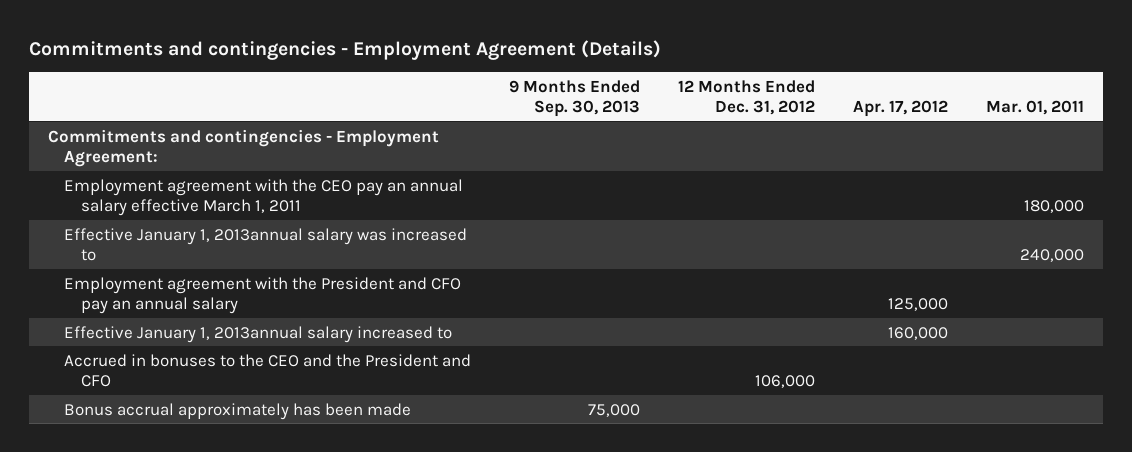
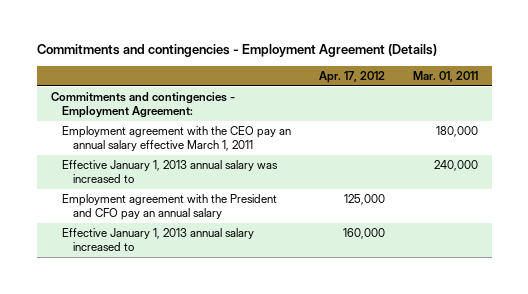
[509,79,641,118] 9 Months Ended Sep. 30, 2013 -> none
[678,79,816,116] 12 Months Ended Dec. 31, 2012 -> none
[64,227,468,261] Effective January 1, 2013annual salary was increased to -> [61,160,278,183] Effective January 1, 2013 annual salary was increased to
[64,353,472,387] Accrued in bonuses to the CEO and the President and CFO -> none
[64,402,412,420] Bonus accrual approximately has been made -> none
[64,325,453,343] Effective January 1, 2013annual salary increased to -> [61,228,254,251] Effective January 1, 2013 annual salary increased to

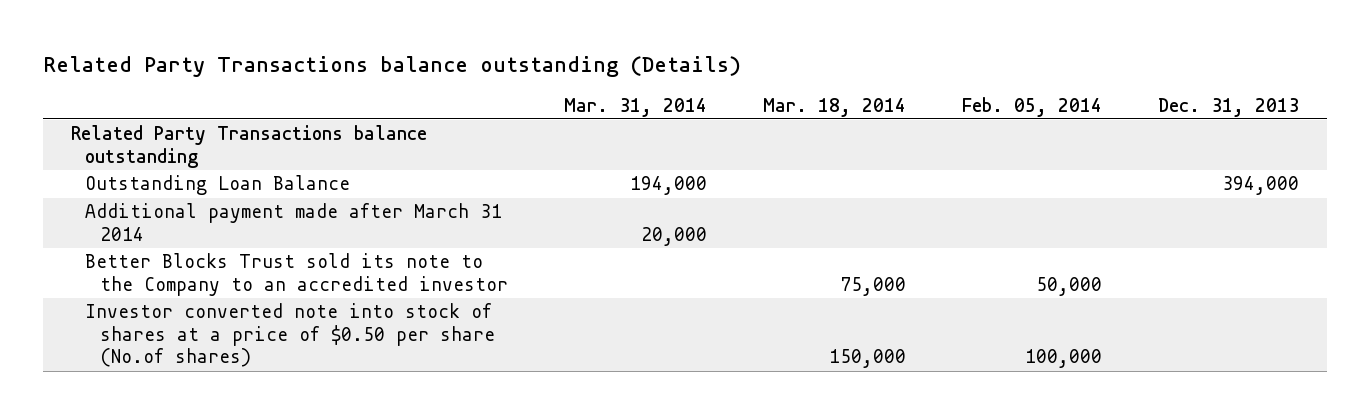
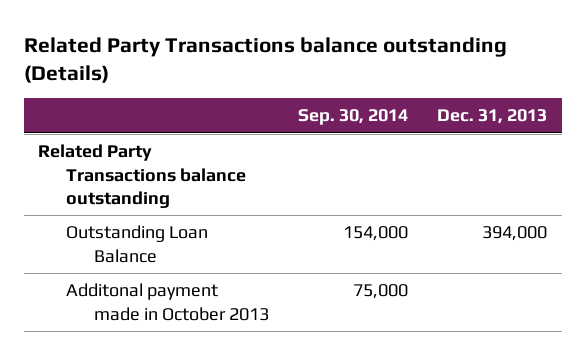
[563,97,707,117] Mar. 31, 2014 -> none
[762,97,906,117] Mar. 18, 2014 -> none
[961,96,1102,117] Feb. 05, 2014 -> none
none -> [298,109,409,126] Sep. 30, 2014
[85,253,508,296] Better Blocks Trust sold its note to the Company to an accredited investor -> none
[85,303,495,368] Investor converted note into stock of shares at a price of $0.50 per share (No.of shares) -> none
[85,203,503,241] Additional payment made after March 31 2014 -> [66,283,270,321] Additonal payment made in October 2013

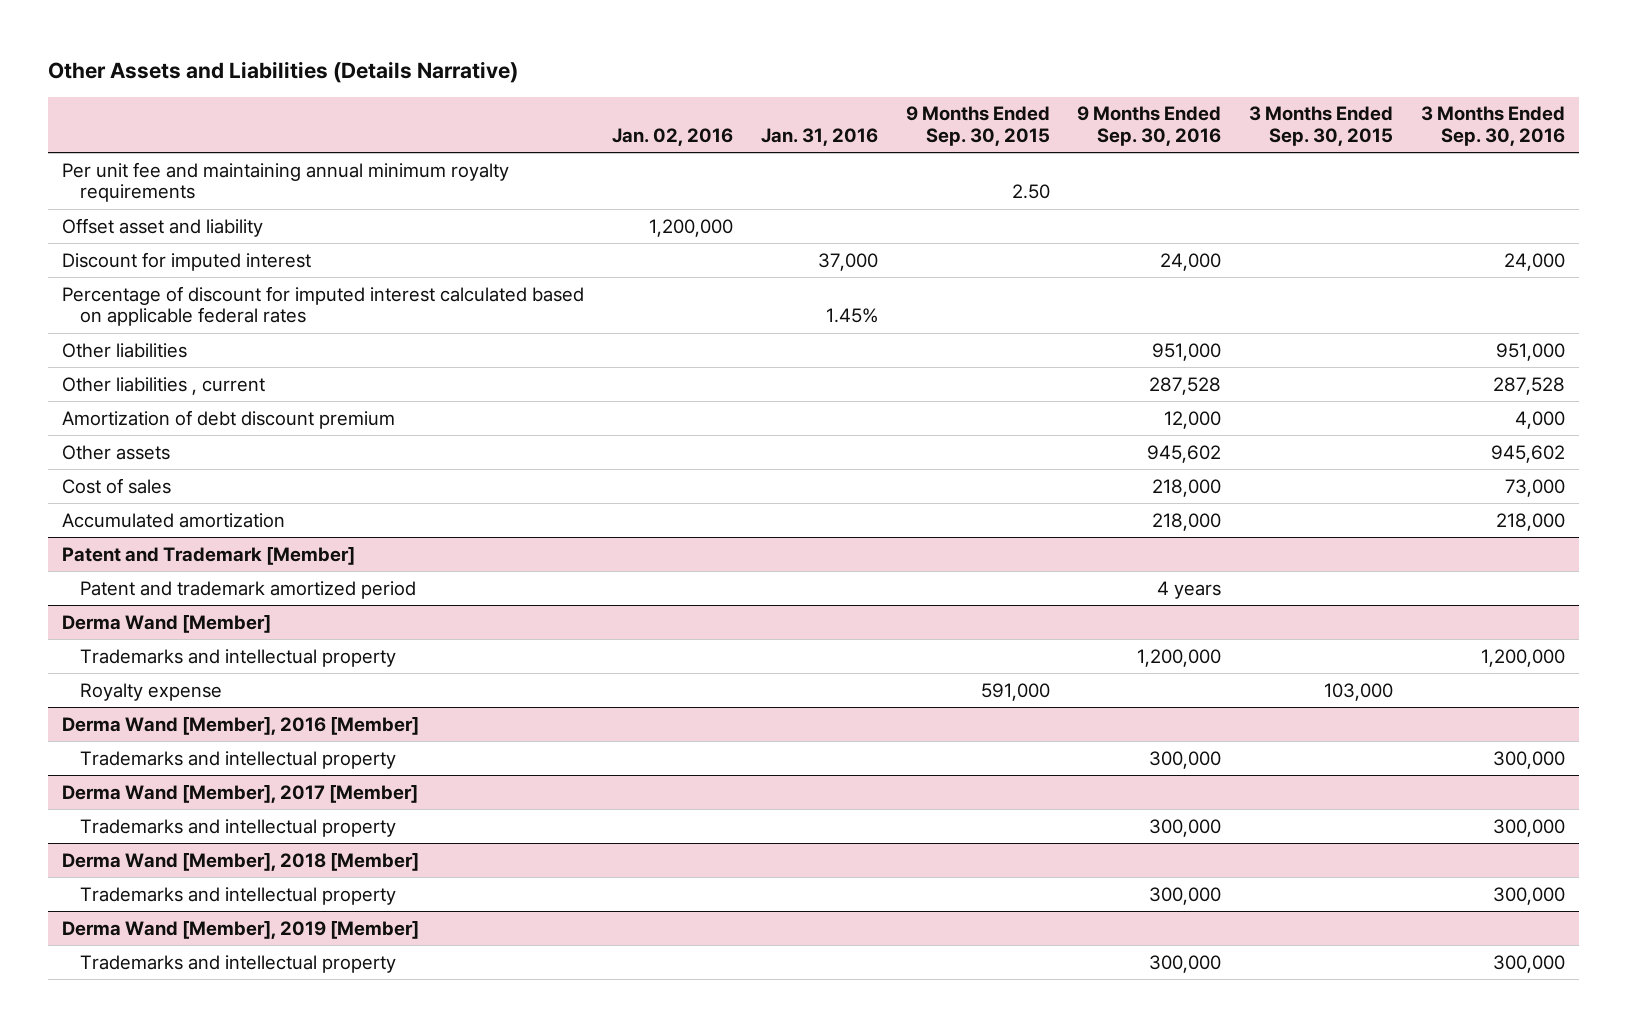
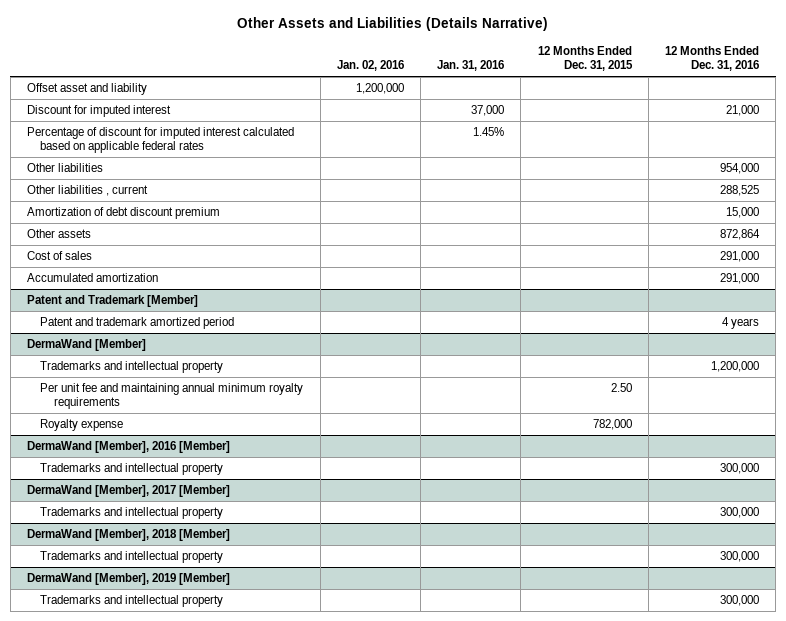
[905,106,1050,146] 9 Months Ended Sep. 30, 2015 -> none
[1077,106,1222,146] 9 Months Ended Sep. 30, 2016 -> none
[1248,106,1393,146] 3 Months Ended Sep. 30, 2015 -> none
[1420,106,1565,146] 3 Months Ended Sep. 30, 2016 -> none
none -> [537,46,633,72] 12 Months Ended Dec. 31, 2015
none -> [664,46,759,72] 12 Months Ended Dec. 31, 2016
[62,161,510,203] Per unit fee and maintaining annual minimum royalty requirements -> none
[62,614,272,633] Derma Wand [Member] -> [26,339,146,352] DermaWand [Member]
none -> [40,383,304,410] Per unit fee and maintaining annual minimum royalty requirements
[62,716,420,735] Derma Wand [Member], 2016 [Member] -> none
[80,750,397,769] Trademarks and intellectual property -> none
[62,784,419,803] Derma Wand [Member], 2017 [Member] -> none
[80,818,397,837] Trademarks and intellectual property -> none
[62,852,420,871] Derma Wand [Member], 2018 [Member] -> none
[80,886,397,905] Trademarks and intellectual property -> none
[62,920,420,939] Derma Wand [Member], 2019 [Member] -> none
[80,954,397,973] Trademarks and intellectual property -> none
none -> [26,441,230,454] DermaWand [Member], 2016 [Member]
none -> [40,463,224,476] Trademarks and intellectual property
none -> [26,485,230,498] DermaWand [Member], 2017 [Member]
none -> [40,507,224,520] Trademarks and intellectual property
none -> [26,529,230,542] DermaWand [Member], 2018 [Member]
none -> [40,551,224,564] Trademarks and intellectual property
none -> [26,573,230,586] DermaWand [Member], 2019 [Member]
none -> [40,595,224,608] Trademarks and intellectual property

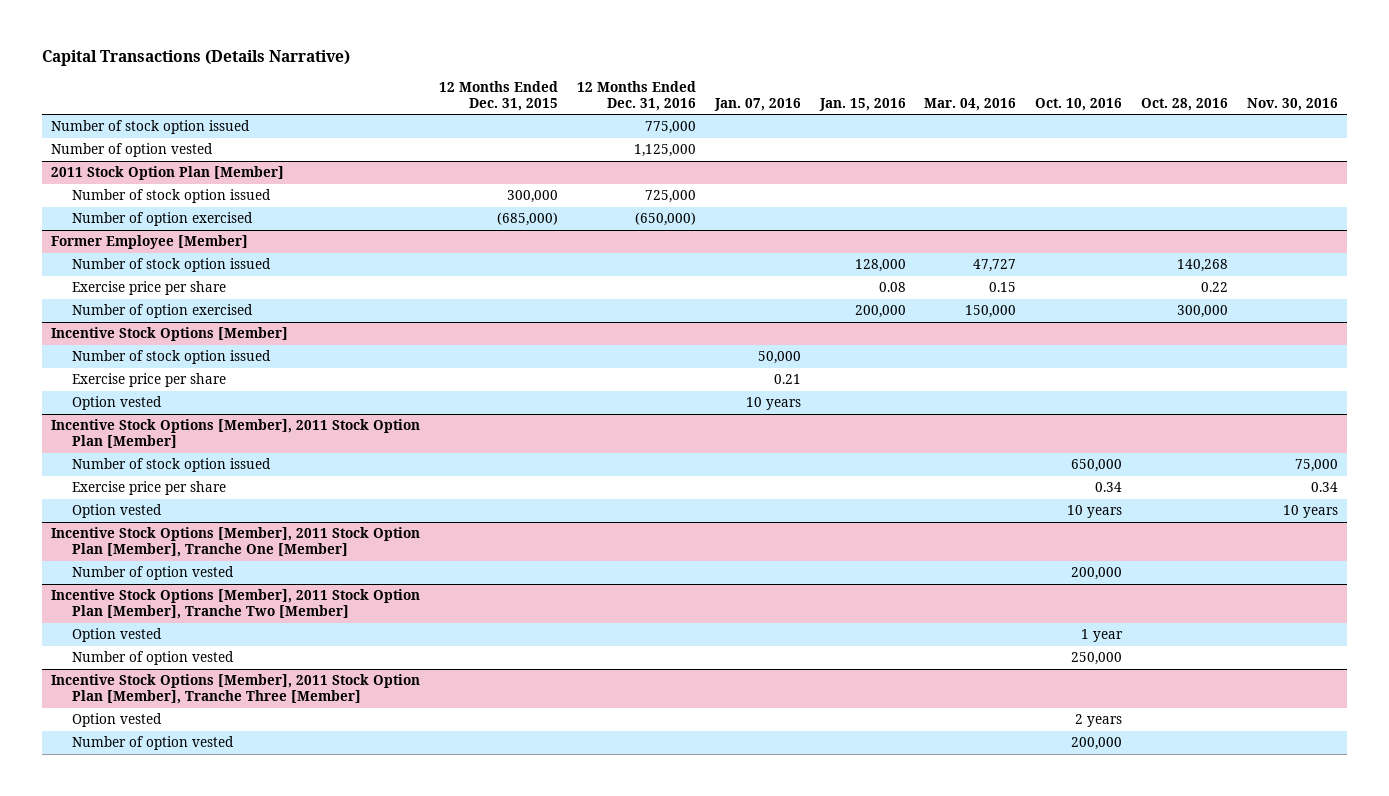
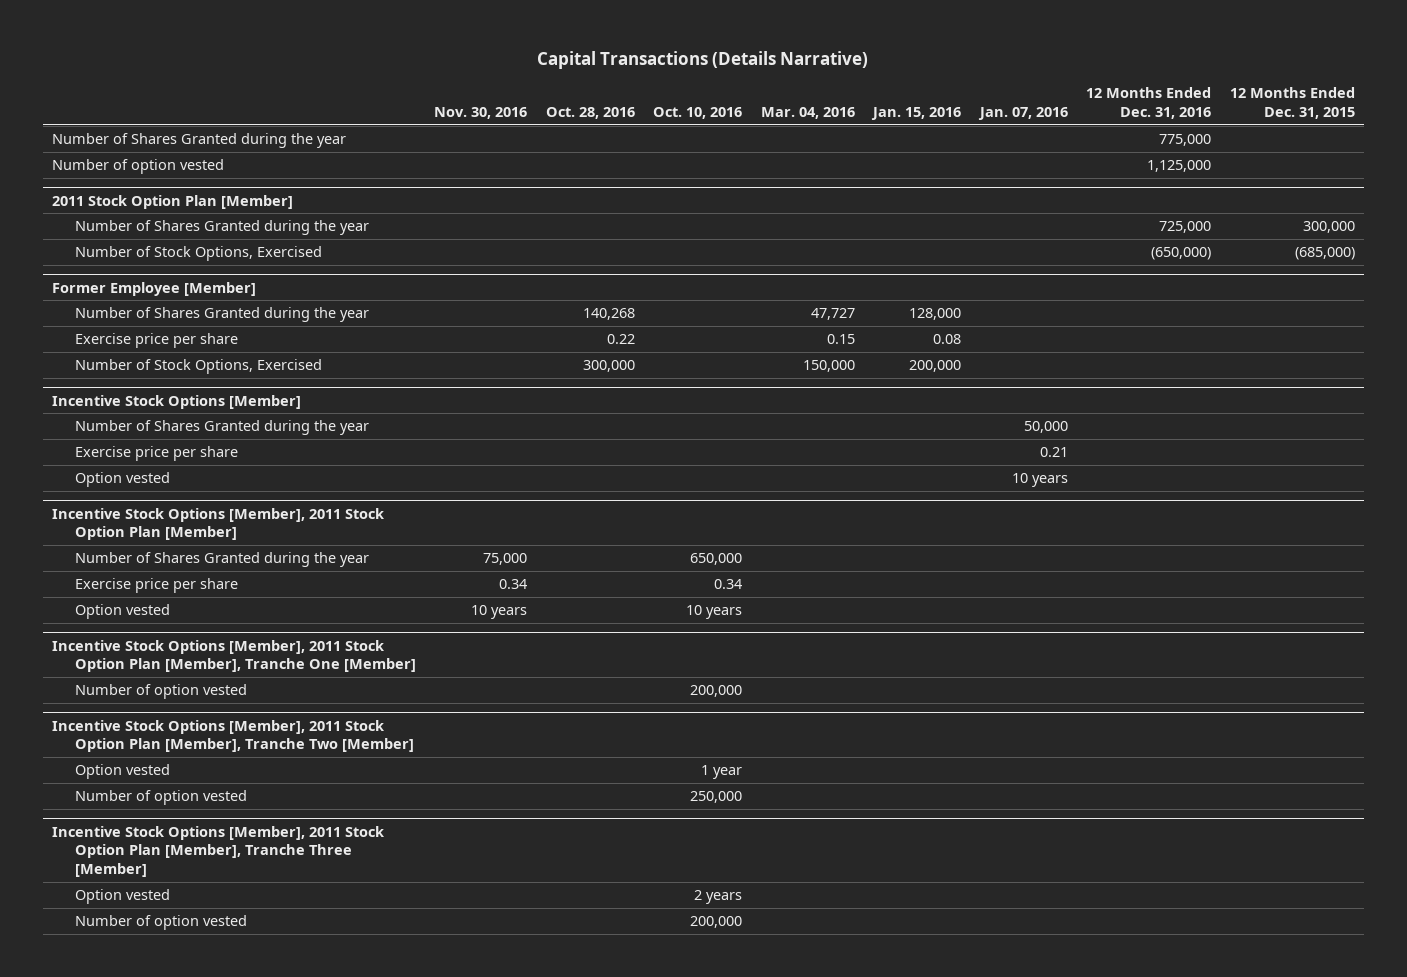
[51,120,251,135] Number of stock option issued -> [51,133,346,149] Number of Shares Granted during the year
[72,189,272,204] Number of stock option issued -> [75,220,370,236] Number of Shares Granted during the year
[72,212,254,227] Number of option exercised -> [75,246,323,262] Number of Stock Options, Exercised
[72,258,272,273] Number of stock option issued -> [75,307,370,323] Number of Shares Granted during the year
[72,304,254,319] Number of option exercised -> [75,359,323,375] Number of Stock Options, Exercised
[72,350,272,365] Number of stock option issued -> [75,420,370,436] Number of Shares Granted during the year
[72,458,272,473] Number of stock option issued -> [75,552,370,568] Number of Shares Granted during the year

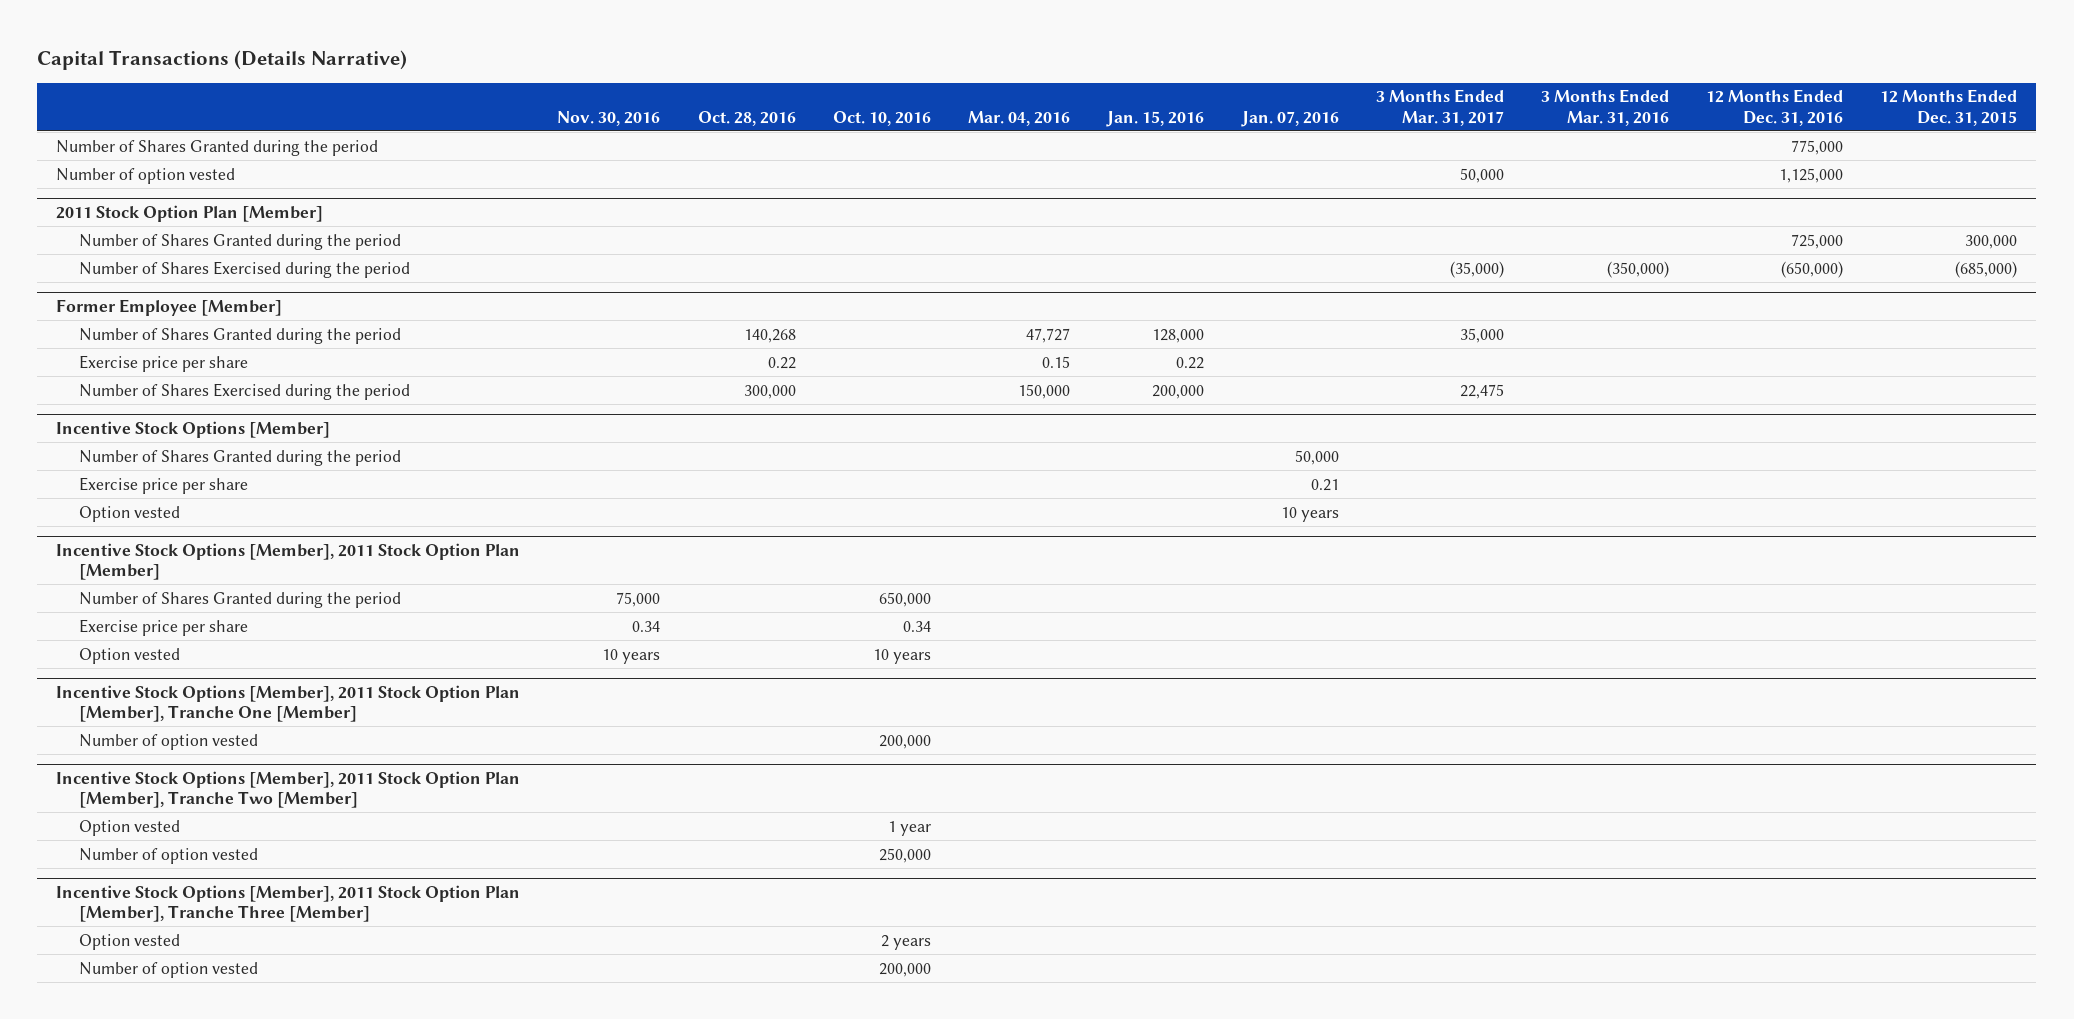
none -> [1375,89,1504,126] 3 Months Ended Mar. 31, 2017
none -> [1540,89,1669,126] 3 Months Ended Mar. 31, 2016
[51,133,346,149] Number of Shares Granted during the year -> [56,139,379,156] Number of Shares Granted during the period
[75,220,370,236] Number of Shares Granted during the year -> [78,233,401,250] Number of Shares Granted during the period
[75,246,323,262] Number of Stock Options, Exercised -> [78,260,410,278] Number of Shares Exercised during the period
[75,307,370,323] Number of Shares Granted during the year -> [78,327,401,344] Number of Shares Granted during the period
[933,334,962,345] 0.08 -> [1176,356,1205,369] 0.22
[75,359,323,375] Number of Stock Options, Exercised -> [78,382,410,400] Number of Shares Exercised during the period
[75,420,370,436] Number of Shares Granted during the year -> [78,449,401,466] Number of Shares Granted during the period
[75,552,370,568] Number of Shares Granted during the year -> [78,591,401,608] Number of Shares Granted during the period

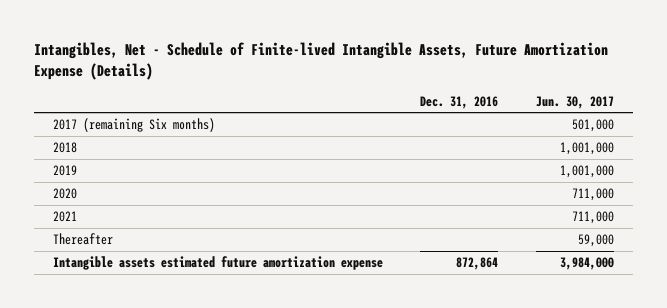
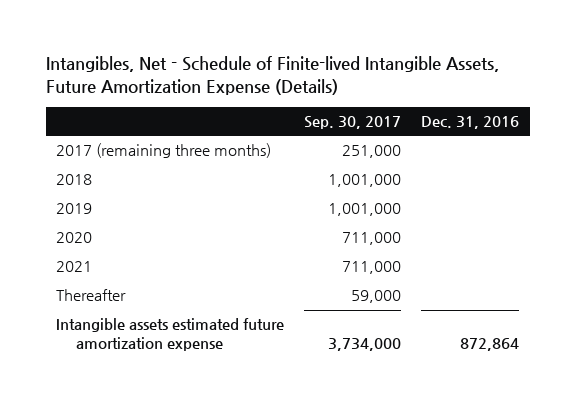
[536,95,615,109] Jun. 30, 2017 -> none
none -> [304,116,402,130] Sep. 30, 2017
[52,118,215,133] 2017 (remaining Six months) -> [56,143,272,159] 2017 (remaining three months)

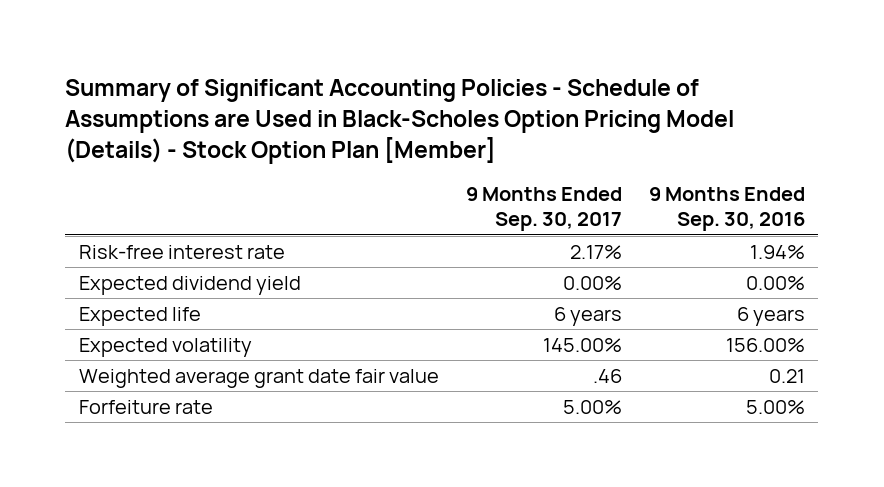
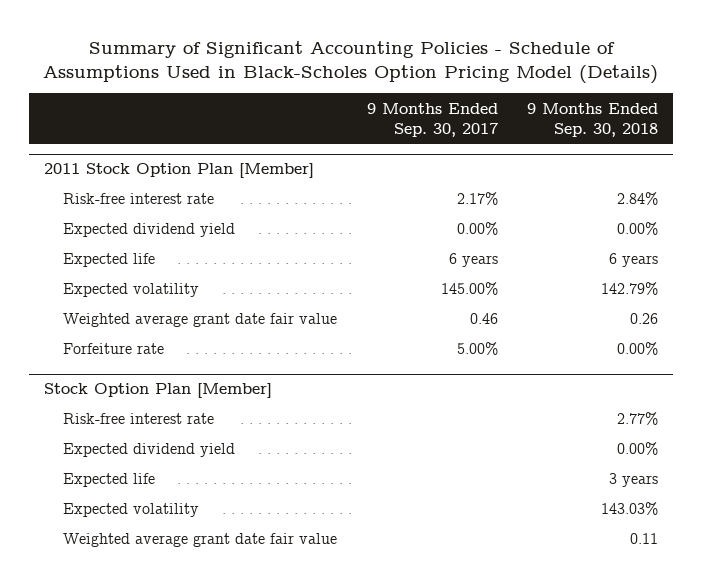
[65,79,735,165] Summary of Significant Accounting Policies - Schedule of Assumptions are Used in Black-Scholes Option Pricing Model (Details) - Stock Option Plan [Member] -> [43,40,659,84] Summary of Significant Accounting Policies - Schedule of Assumptions Used in Black-Scholes Option Pricing Model (Details)
[648,186,805,232] 9 Months Ended Sep. 30, 2016 -> none
none -> [527,102,659,137] 9 Months Ended Sep. 30, 2018
none -> [44,163,315,179] 2011 Stock Option Plan [Member]
[592,368,622,383] .46 -> [469,313,498,325] 0.46
none -> [44,383,273,399] Stock Option Plan [Member]
none -> [62,413,214,425] Risk-free interest rate
none -> [62,443,235,458] Expected dividend yield
none -> [62,473,155,488] Expected life
none -> [62,503,199,518] Expected volatility
none -> [62,533,337,548] Weighted average grant date fair value

